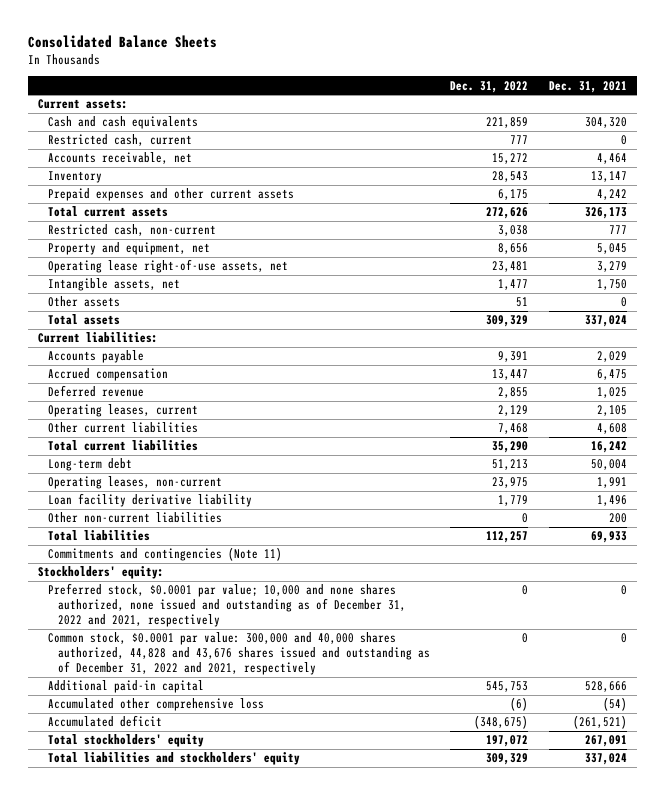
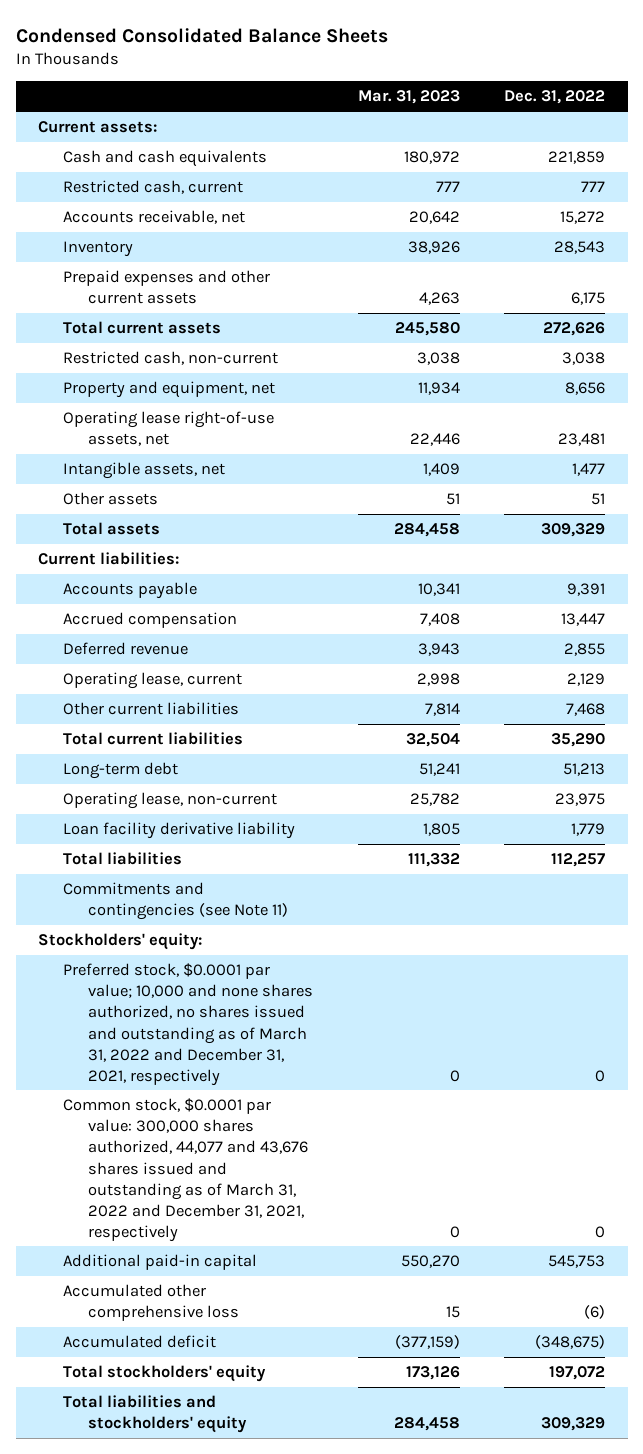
[27,35,217,49] Consolidated Balance Sheets -> [15,27,388,43] Condensed Consolidated Balance Sheets
[549,80,628,93] Dec. 31, 2021 -> none
none -> [357,90,460,105] Mar. 31, 2023
[47,404,198,418] Operating leases, current -> [63,672,243,690] Operating lease, current
[47,476,222,490] Operating leases, non-current -> [63,792,278,810] Operating lease, non-current
[47,512,222,524] Other non-current liabilities -> none
[47,547,282,562] Commitments and contingencies (Note 11) -> [63,882,289,921] Commitments and contingencies (see Note 11)
[47,583,406,627] Preferred stock, $0.0001 par value; 10,000 and none shares authorized, none issued and outstanding as of December 31, 2022 and 2021, respectively -> [63,963,314,1086] Preferred stock, $0.0001 par value; 10,000 and none shares authorized, no shares issued and outstanding as of March 31, 2022 and December 31, 2021, respectively
[47,632,430,675] Common stock, $0.0001 par value: 300,000 and 40,000 shares authorized, 44,828 and 43,676 shares issued and outstanding as of December 31, 2022 and 2021, respectively -> [63,1098,309,1242] Common stock, $0.0001 par value: 300,000 shares authorized, 44,077 and 43,676 shares issued and outstanding as of March 31, 2022 and December 31, 2021, respectively

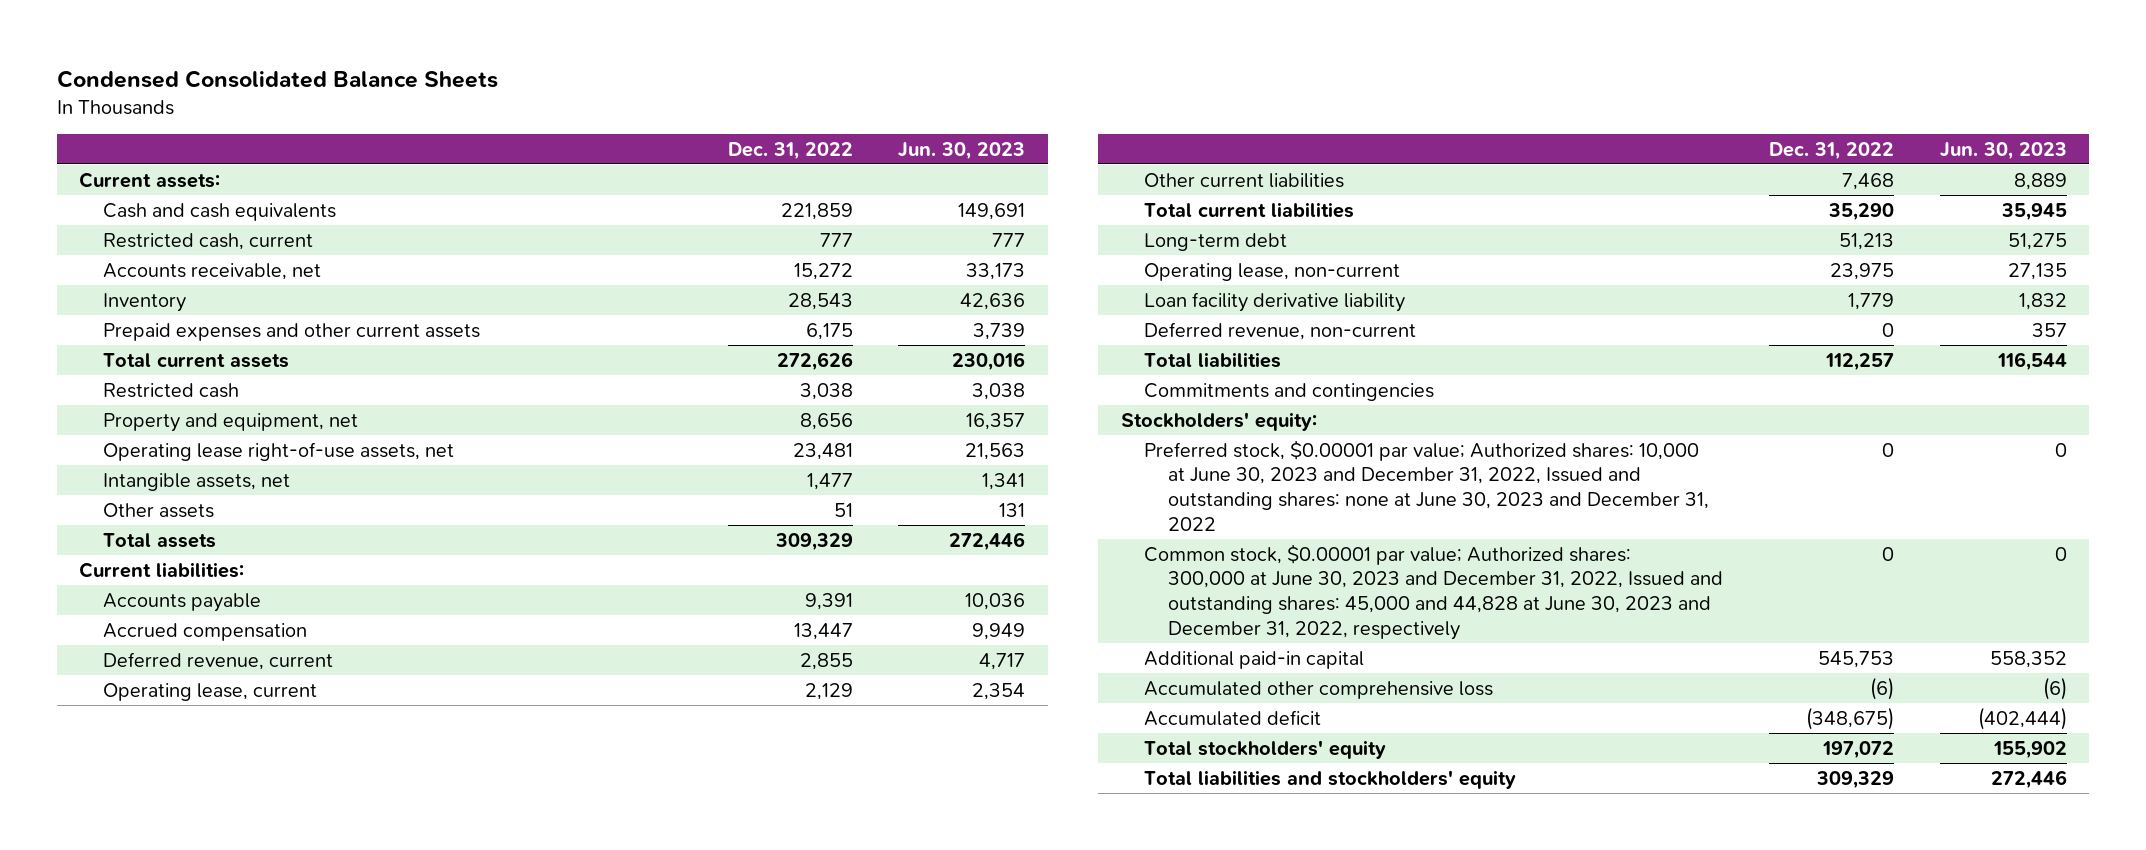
[357,90,460,105] Mar. 31, 2023 -> none
none -> [898,141,1026,160] Jun. 30, 2023
[63,351,279,366] Restricted cash, non-current -> [103,382,240,398] Restricted cash
[63,642,189,656] Deferred revenue -> [103,651,334,670] Deferred revenue, current
none -> [1144,321,1417,340] Deferred revenue, non-current
[63,882,289,921] Commitments and contingencies (see Note 11) -> [1144,382,1435,401] Commitments and contingencies
[63,963,314,1086] Preferred stock, $0.0001 par value; 10,000 and none shares authorized, no shares issued and outstanding as of March 31, 2022 and December 31, 2021, respectively -> [1144,439,1710,531] Preferred stock, $0.00001 par value; Authorized shares: 10,000 at June 30, 2023 and December 31, 2022, Issued and outstanding shares: none at June 30, 2023 and December 31, 2022
[63,1098,309,1242] Common stock, $0.0001 par value: 300,000 shares authorized, 44,077 and 43,676 shares issued and outstanding as of March 31, 2022 and December 31, 2021, respectively -> [1144,543,1724,640] Common stock, $0.00001 par value; Authorized shares: 300,000 at June 30, 2023 and December 31, 2022, Issued and outstanding shares: 45,000 and 44,828 at June 30, 2023 and December 31, 2022, respectively

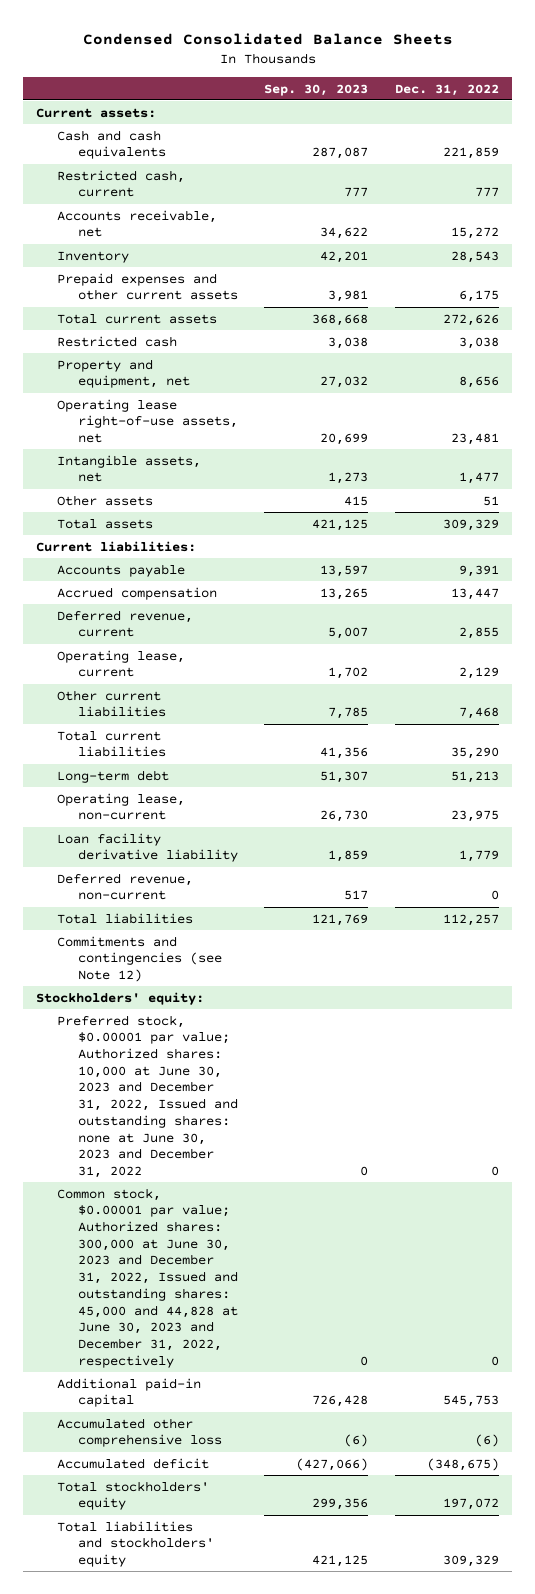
[898,141,1026,160] Jun. 30, 2023 -> none
none -> [264,83,369,96] Sep. 30, 2023
[1144,382,1435,401] Commitments and contingencies -> [57,935,222,983] Commitments and contingencies (see Note 12)

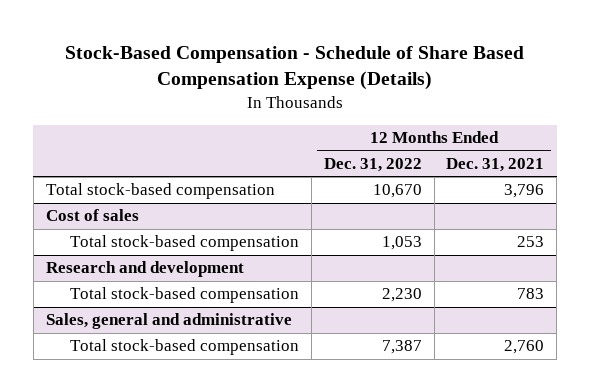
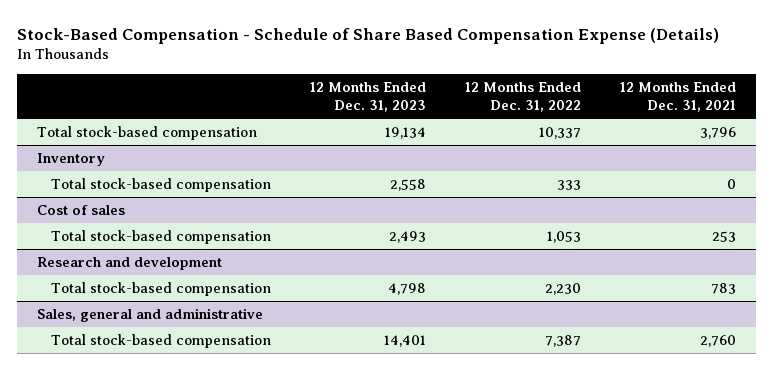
none -> [310,82,427,112] 12 Months Ended Dec. 31, 2023
[372,184,422,199] 10,670 -> [539,127,582,140] 10,337
none -> [37,153,106,167] Inventory
none -> [50,178,271,193] Total stock-based compensation

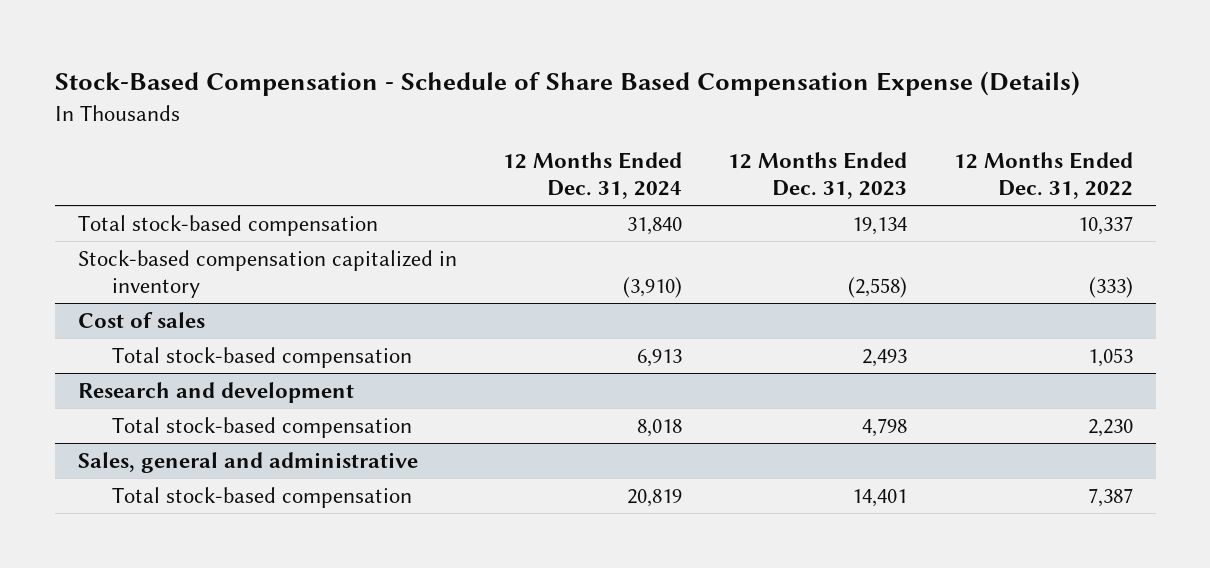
[620,82,737,112] 12 Months Ended Dec. 31, 2021 -> none
none -> [503,152,683,200] 12 Months Ended Dec. 31, 2024
[37,153,106,167] Inventory -> none
[50,178,271,193] Total stock-based compensation -> none
none -> [77,249,457,298] Stock-based compensation capitalized in inventory

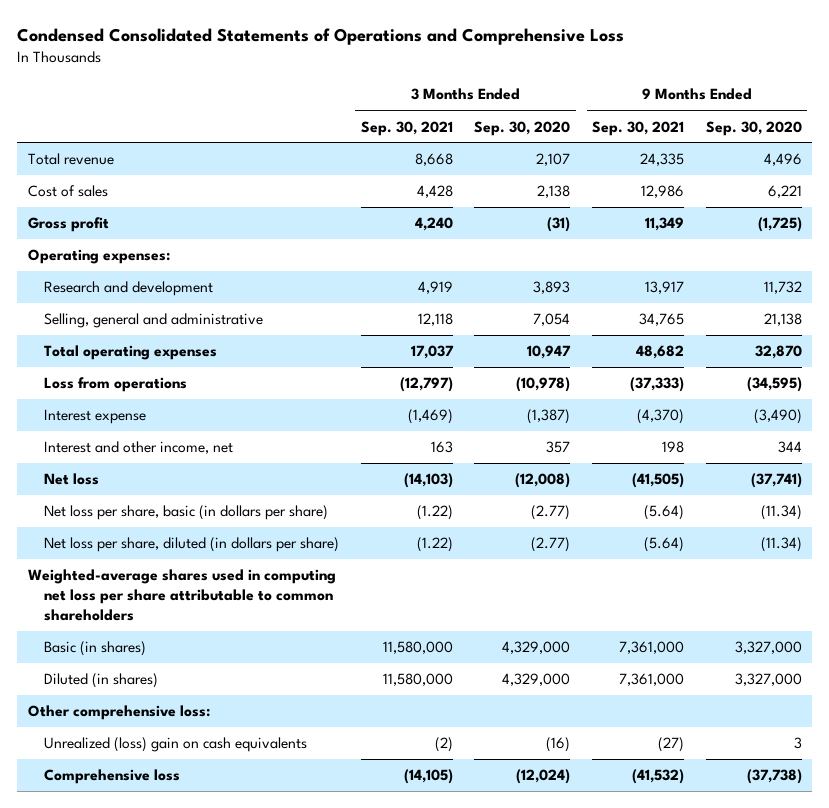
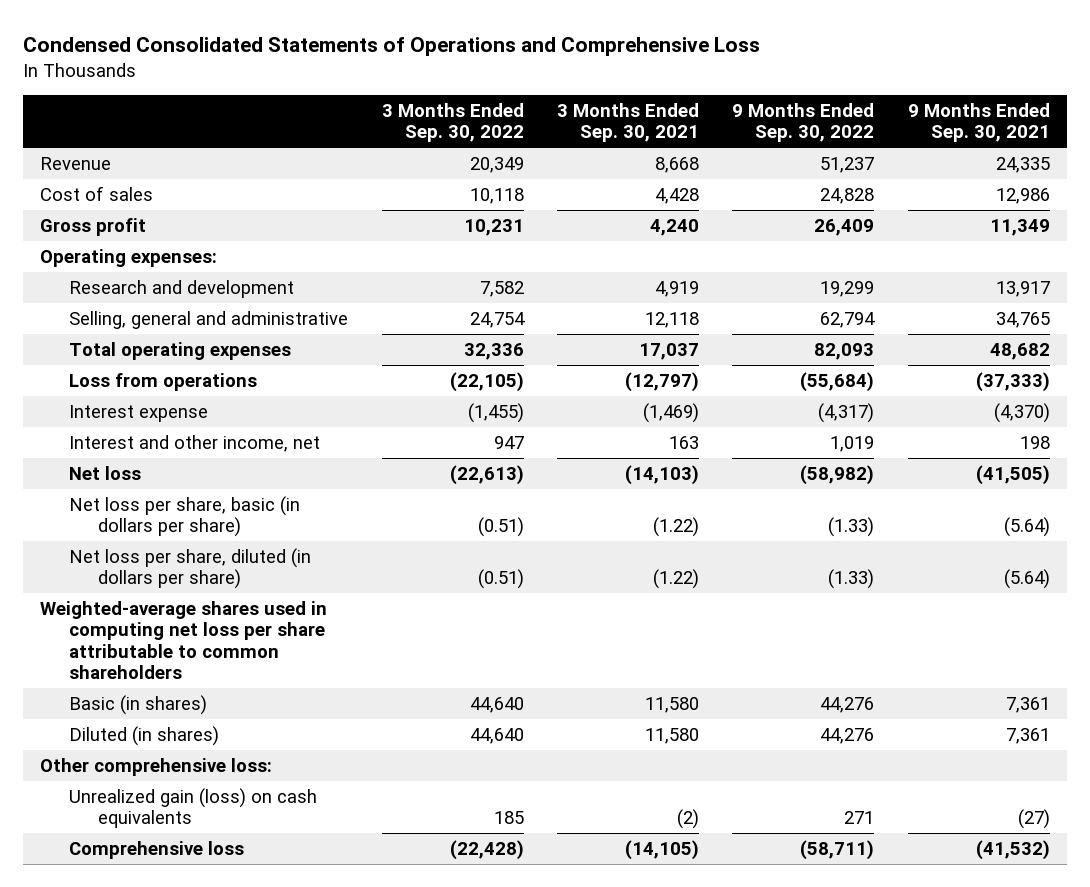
[474,120,571,136] Sep. 30, 2020 -> none
[705,120,802,136] Sep. 30, 2020 -> none
none -> [381,103,524,143] 3 Months Ended Sep. 30, 2022
none -> [732,103,875,143] 9 Months Ended Sep. 30, 2022
[27,153,114,166] Total revenue -> [40,156,112,170] Revenue
[382,641,453,655] 11,580,000 -> [645,696,700,713] 11,580
[619,641,685,655] 7,361,000 -> [1005,696,1050,713] 7,361
[382,673,453,687] 11,580,000 -> [645,727,700,744] 11,580
[619,673,685,687] 7,361,000 -> [1005,727,1050,744] 7,361
[44,737,308,753] Unrealized (loss) gain on cash equivalents -> [69,787,318,829] Unrealized gain (loss) on cash equivalents

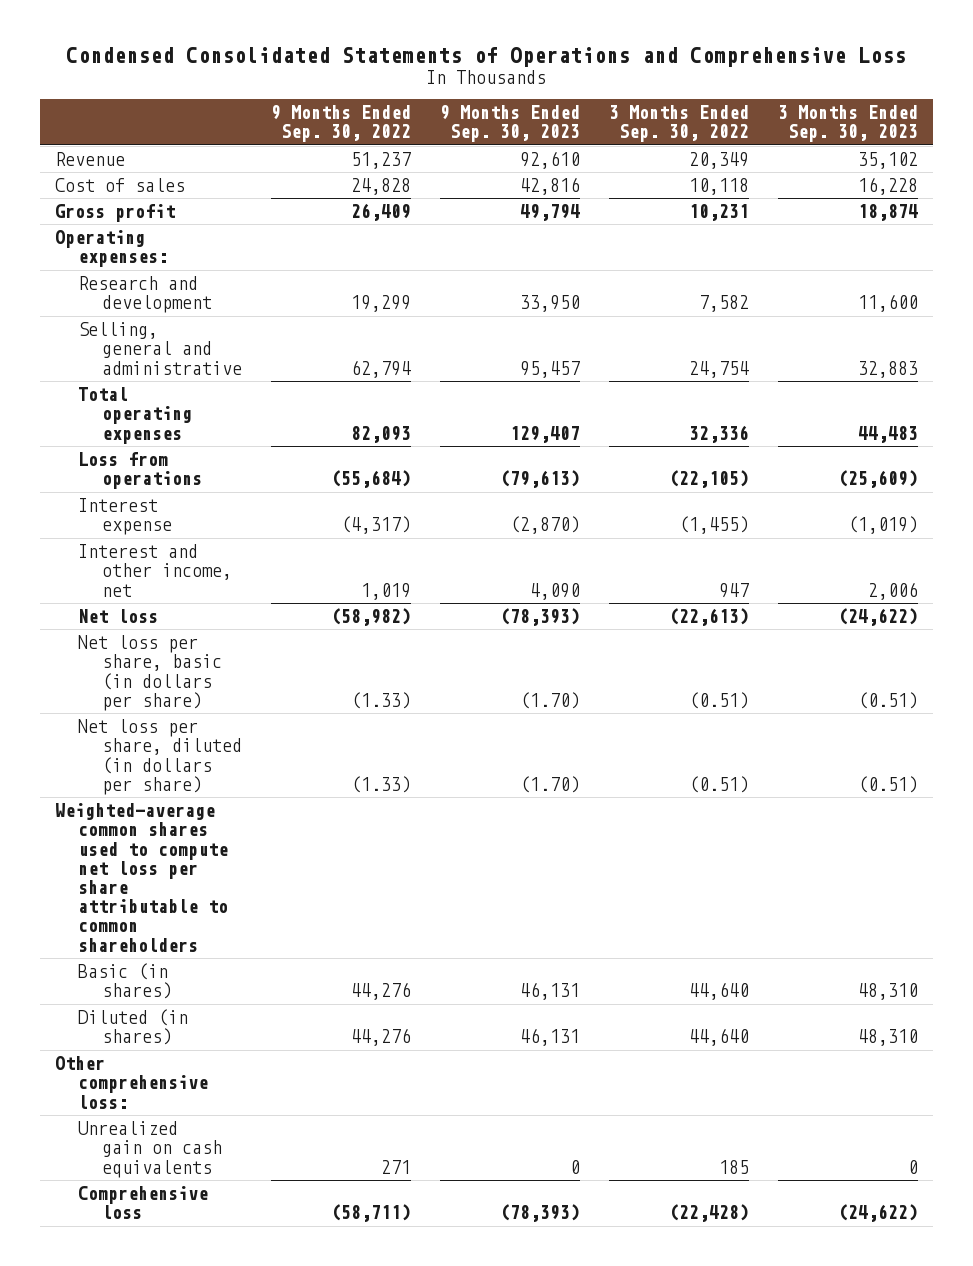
[557,103,700,143] 3 Months Ended Sep. 30, 2021 -> none
[907,103,1050,143] 9 Months Ended Sep. 30, 2021 -> none
none -> [440,105,581,143] 9 Months Ended Sep. 30, 2023
none -> [778,105,919,143] 3 Months Ended Sep. 30, 2023
[40,600,328,680] Weighted-average shares used in computing net loss per share attributable to common shareholders -> [54,803,229,952] Weighted-average common shares used to compute net loss per share attributable to common shareholders
[69,787,318,829] Unrealized gain (loss) on cash equivalents -> [78,1121,222,1178] Unrealized gain on cash equivalents

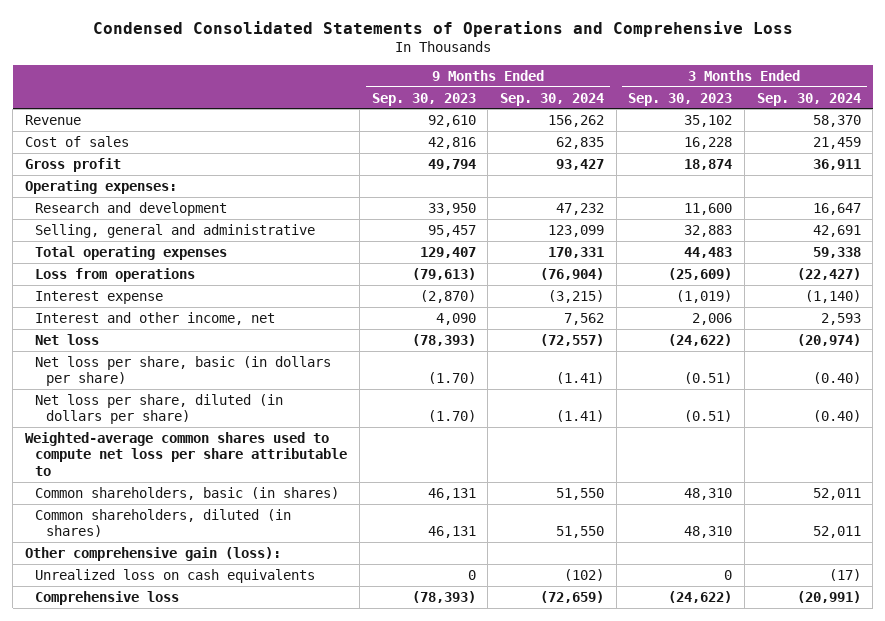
[271,105,412,143] 9 Months Ended Sep. 30, 2022 -> none
[609,105,750,143] 3 Months Ended Sep. 30, 2022 -> none
none -> [499,92,604,106] Sep. 30, 2024
none -> [756,92,861,106] Sep. 30, 2024
[54,803,229,952] Weighted-average common shares used to compute net loss per share attributable to common shareholders -> [24,431,348,476] Weighted-average common shares used to compute net loss per share attributable to
[78,963,172,1000] Basic (in shares) -> [35,486,340,500] Common shareholders, basic (in shares)
[78,1009,189,1046] Diluted (in shares) -> [35,508,292,538] Common shareholders, diluted (in shares)
[54,1056,209,1109] Other comprehensive loss: -> [24,546,281,561] Other comprehensive gain (loss):
[78,1121,222,1178] Unrealized gain on cash equivalents -> [35,568,316,583] Unrealized loss on cash equivalents

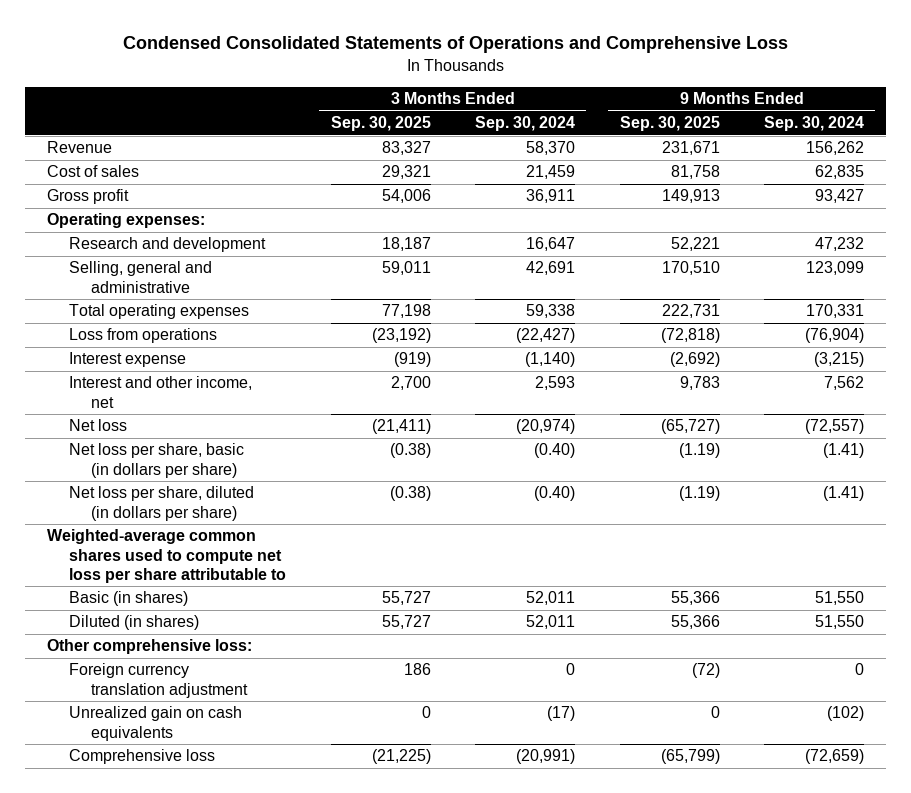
[371,92,476,106] Sep. 30, 2023 -> none
[628,92,733,106] Sep. 30, 2023 -> none
none -> [330,116,431,132] Sep. 30, 2025
none -> [619,116,720,132] Sep. 30, 2025
[35,486,340,500] Common shareholders, basic (in shares) -> [68,591,188,607] Basic (in shares)
[35,508,292,538] Common shareholders, diluted (in shares) -> [68,615,199,631] Diluted (in shares)
[24,546,281,561] Other comprehensive gain (loss): -> [47,639,253,655] Other comprehensive loss:
none -> [68,663,248,698] Foreign currency translation adjustment
[35,568,316,583] Unrealized loss on cash equivalents -> [68,706,242,741] Unrealized gain on cash equivalents

